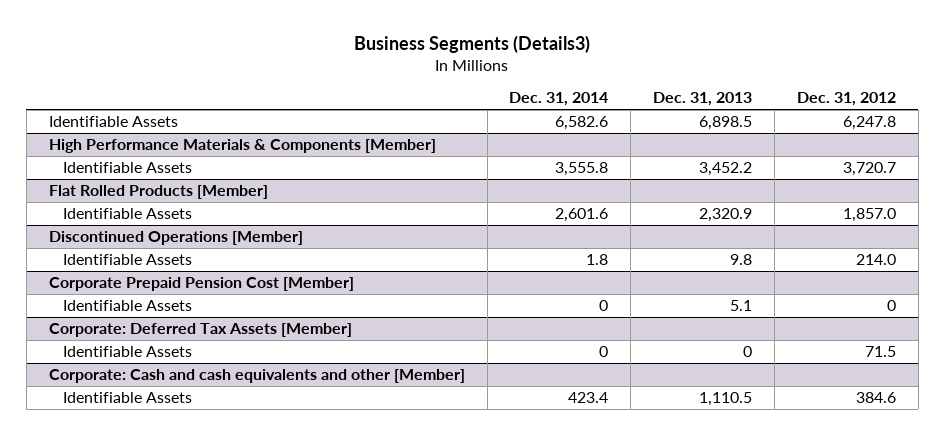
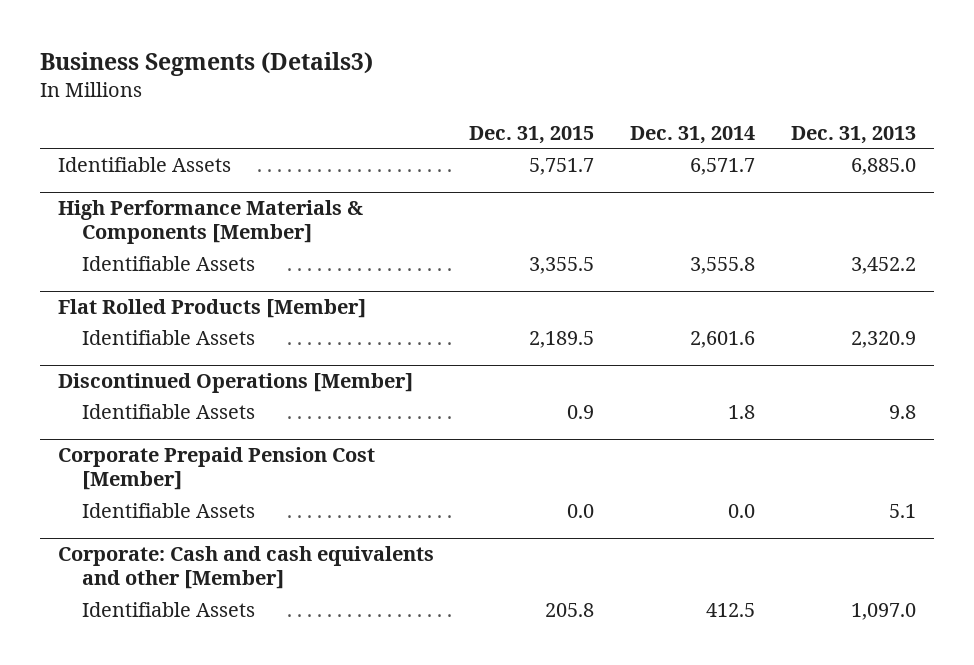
[796,92,896,107] Dec. 31, 2012 -> none
none -> [469,125,595,144] Dec. 31, 2015
[555,115,609,130] 6,582.6 -> [690,157,756,175] 6,571.7
[699,115,753,130] 6,898.5 -> [851,157,917,175] 6,885.0
[48,322,352,337] Corporate: Deferred Tax Assets [Member] -> none
[63,345,193,357] Identifiable Assets -> none
[599,299,609,311] 0 -> [728,503,756,518] 0.0
[568,391,609,403] 423.4 -> [706,602,756,617] 412.5
[699,391,753,406] 1,110.5 -> [851,602,917,620] 1,097.0

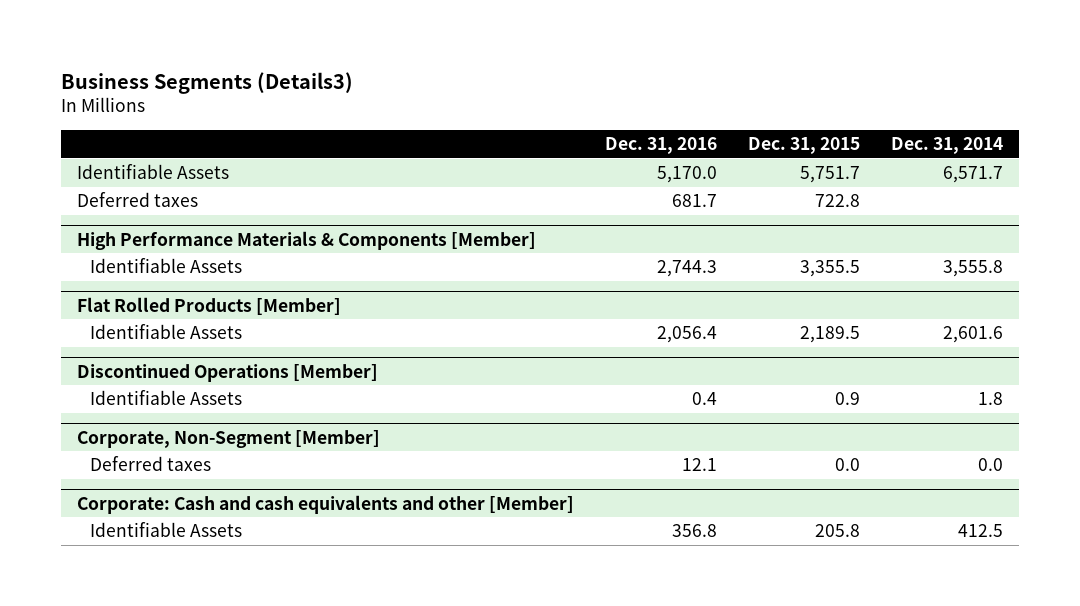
[791,125,917,144] Dec. 31, 2013 -> none
none -> [605,137,718,155] Dec. 31, 2016
none -> [76,192,198,208] Deferred taxes
[57,446,375,491] Corporate Prepaid Pension Cost [Member] -> none
[81,502,255,518] Identifiable Assets -> none
none -> [76,430,380,449] Corporate, Non-Segment [Member]
none -> [89,456,211,472] Deferred taxes

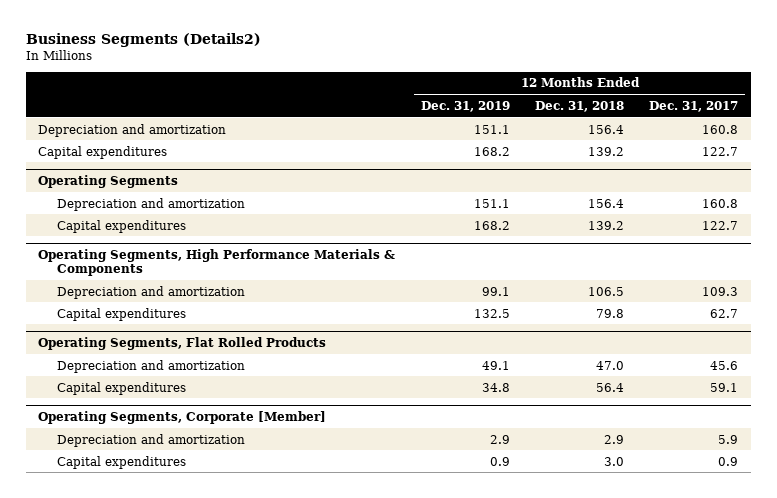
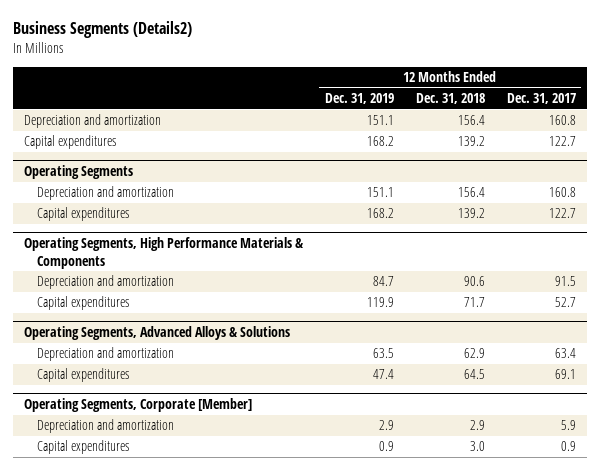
[38,336,327,350] Operating Segments, Flat Rolled Products -> none
[481,286,510,296] 99.1 -> [372,276,394,287] 84.7
[588,286,625,296] 106.5 -> [463,276,485,287] 90.6
[702,286,739,296] 109.3 -> [554,276,576,287] 91.5
[473,308,510,318] 132.5 -> [366,297,394,308] 119.9
[596,308,625,318] 79.8 -> [463,297,485,308] 71.7
[710,308,739,318] 62.7 -> [554,297,576,308] 52.7
none -> [23,326,290,341] Operating Segments, Advanced Alloys & Solutions
[481,360,510,370] 49.1 -> [372,348,394,359] 63.5
[596,360,625,370] 47.0 -> [463,348,485,359] 62.9
[710,360,739,370] 45.6 -> [554,348,576,359] 63.4
[481,382,510,392] 34.8 -> [372,369,394,380] 47.4
[596,382,625,392] 56.4 -> [463,369,485,380] 64.5
[710,382,739,392] 59.1 -> [554,369,576,380] 69.1

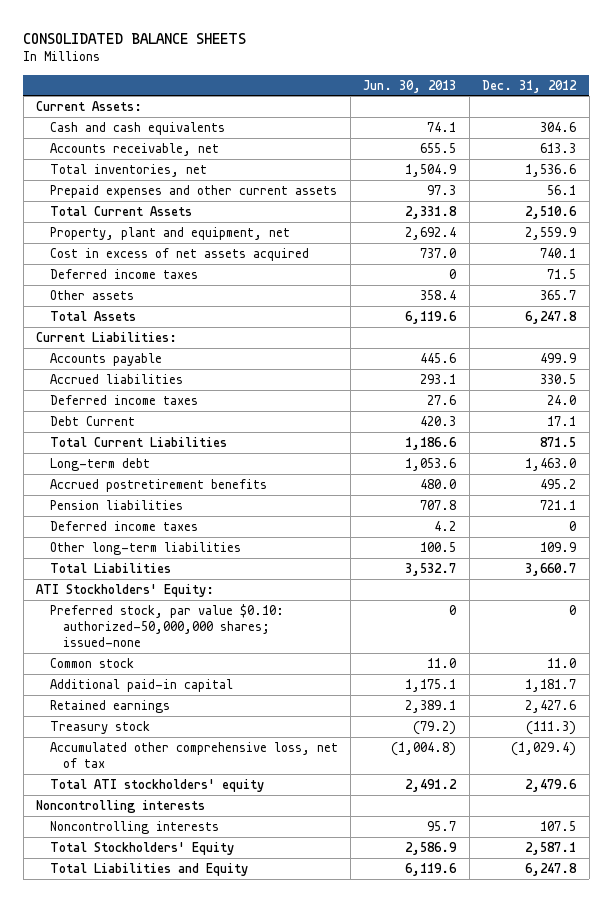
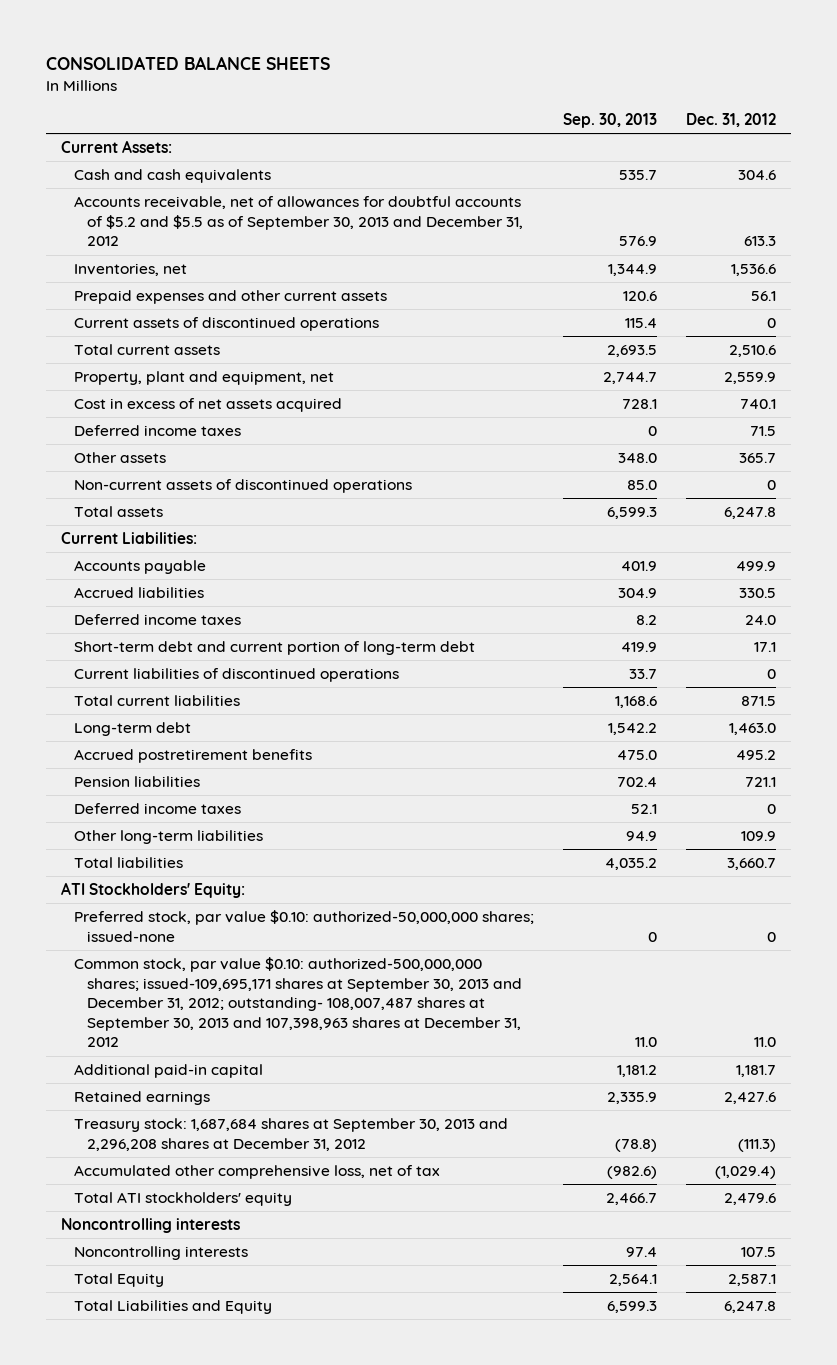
[363,79,457,93] Jun. 30, 2013 -> none
none -> [563,113,658,129] Sep. 30, 2013
[49,142,219,156] Accounts receivable, net -> [73,196,523,247] Accounts receivable, net of allowances for doubtful accounts of $5.2 and $5.5 as of September 30, 2013 and December 31, 2012
[49,163,207,177] Total inventories, net -> [73,263,187,277] Inventories, net
none -> [73,317,379,332] Current assets of discontinued operations
[49,205,192,216] Total Current Assets -> [73,344,220,356] Total current assets
none -> [73,479,412,494] Non-current assets of discontinued operations
[49,310,136,321] Total Assets -> [73,506,163,518] Total assets
[49,415,135,426] Debt Current -> [73,641,475,656] Short-term debt and current portion of long-term debt
none -> [73,668,399,683] Current liabilities of discontinued operations
[49,436,227,447] Total Current Liabilities -> [73,695,240,707] Total current liabilities
[49,562,171,573] Total Liabilities -> [73,857,183,869] Total liabilities
[49,657,134,668] Common stock -> [73,957,522,1048] Common stock, par value $0.10: authorized-500,000,000 shares; issued-109,695,171 shares at September 30, 2013 and December 31, 2012; outstanding- 108,007,487 shares at September 30, 2013 and 107,398,963 shares at December 31, 2012
[49,720,150,734] Treasury stock -> [73,1118,508,1151] Treasury stock: 1,687,684 shares at September 30, 2013 and 2,296,208 shares at December 31, 2012
[49,841,234,855] Total Stockholders' Equity -> [73,1273,164,1288] Total Equity

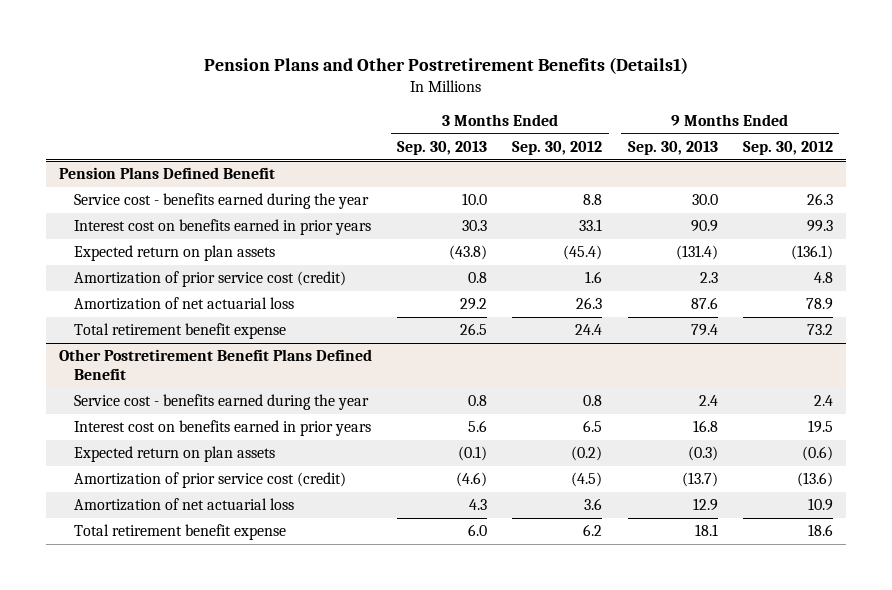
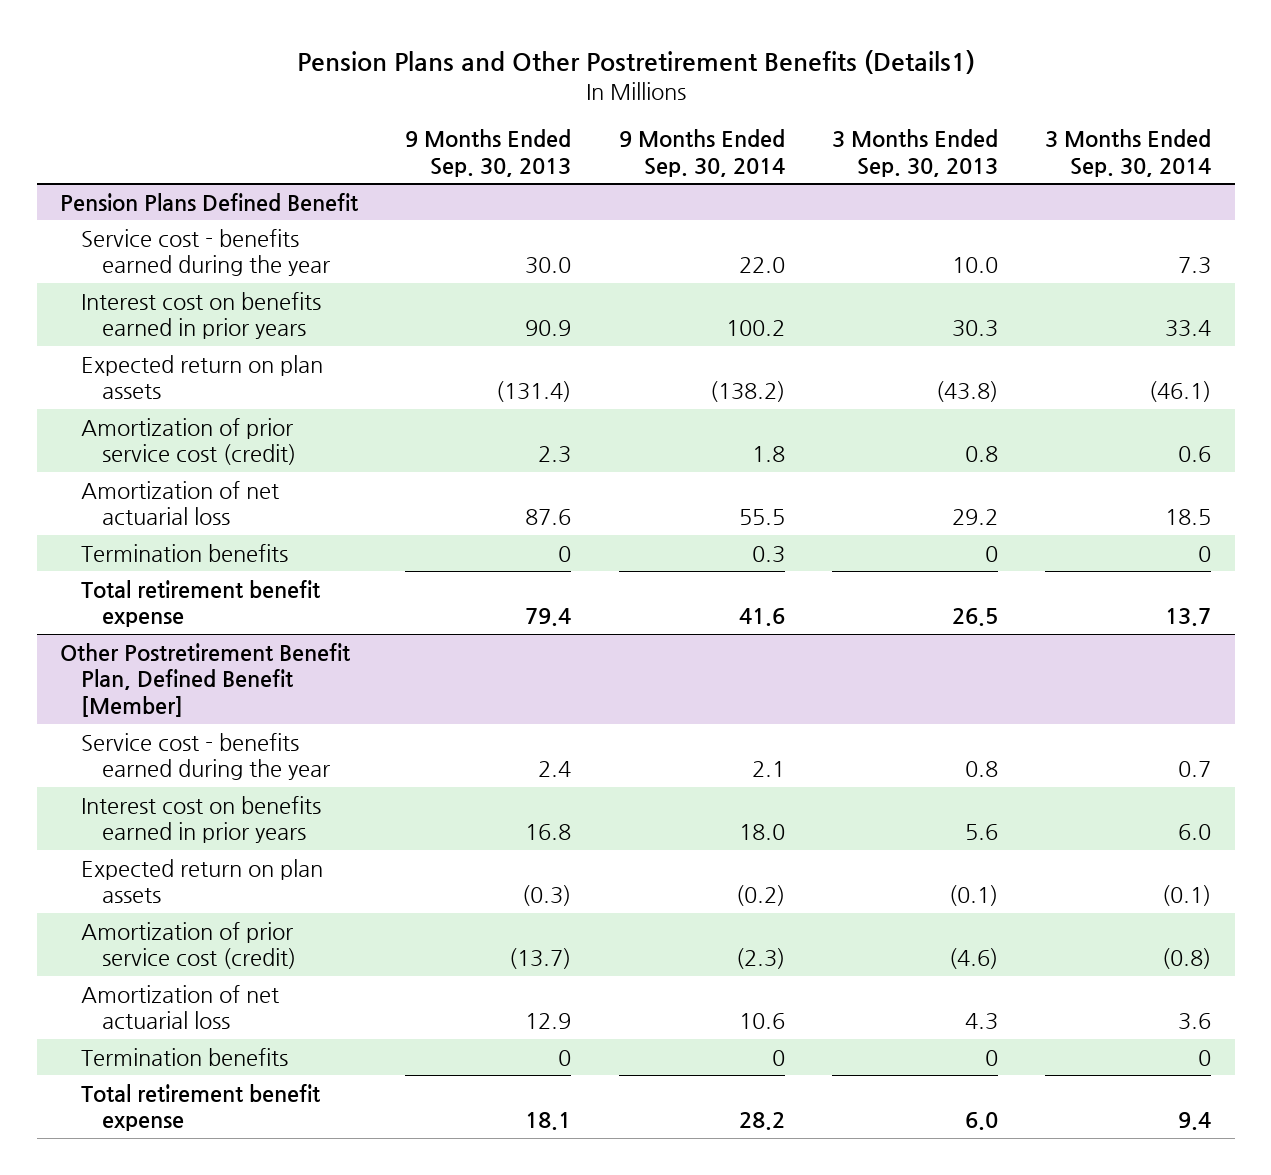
[512,141,603,156] Sep. 30, 2012 -> none
[742,141,833,156] Sep. 30, 2012 -> none
none -> [618,128,785,177] 9 Months Ended Sep. 30, 2014
none -> [1044,128,1211,177] 3 Months Ended Sep. 30, 2014
none -> [80,543,288,562] Termination benefits
[58,349,372,381] Other Postretirement Benefit Plans Defined Benefit -> [60,642,351,718] Other Postretirement Benefit Plan, Defined Benefit [Member]
none -> [80,1047,288,1066] Termination benefits

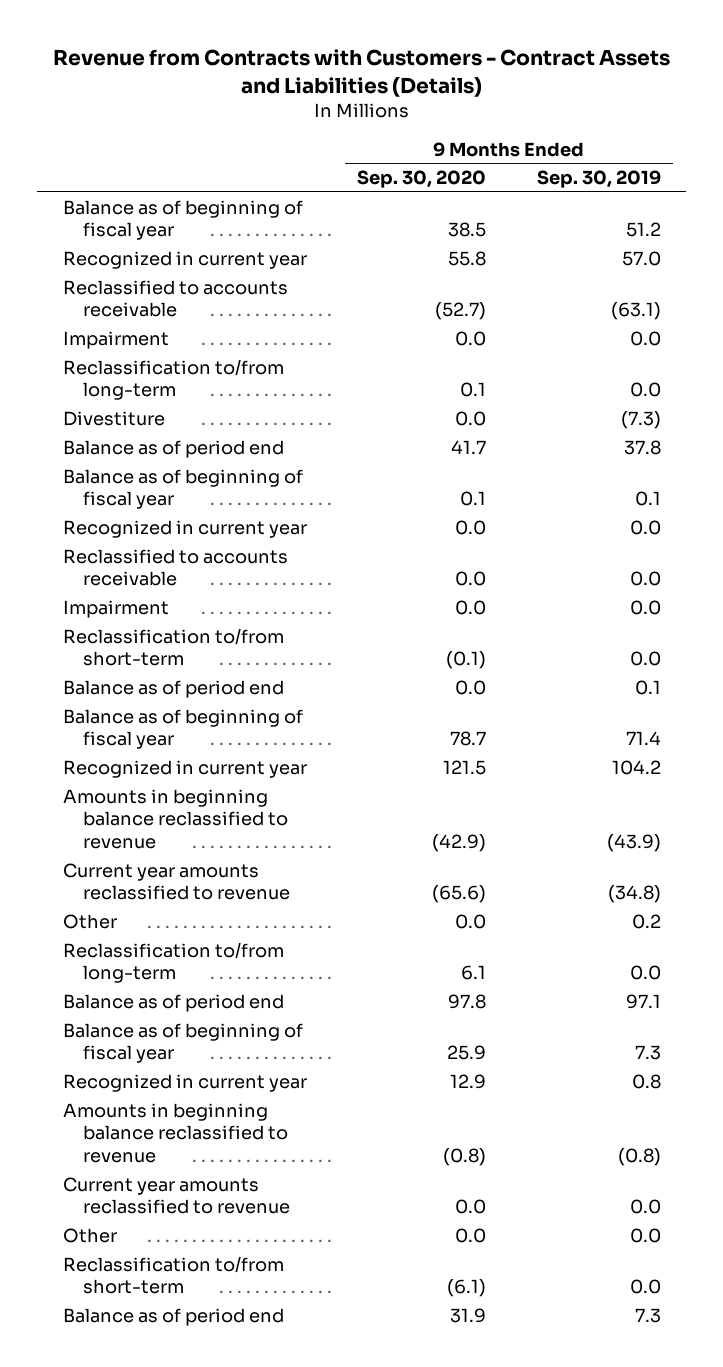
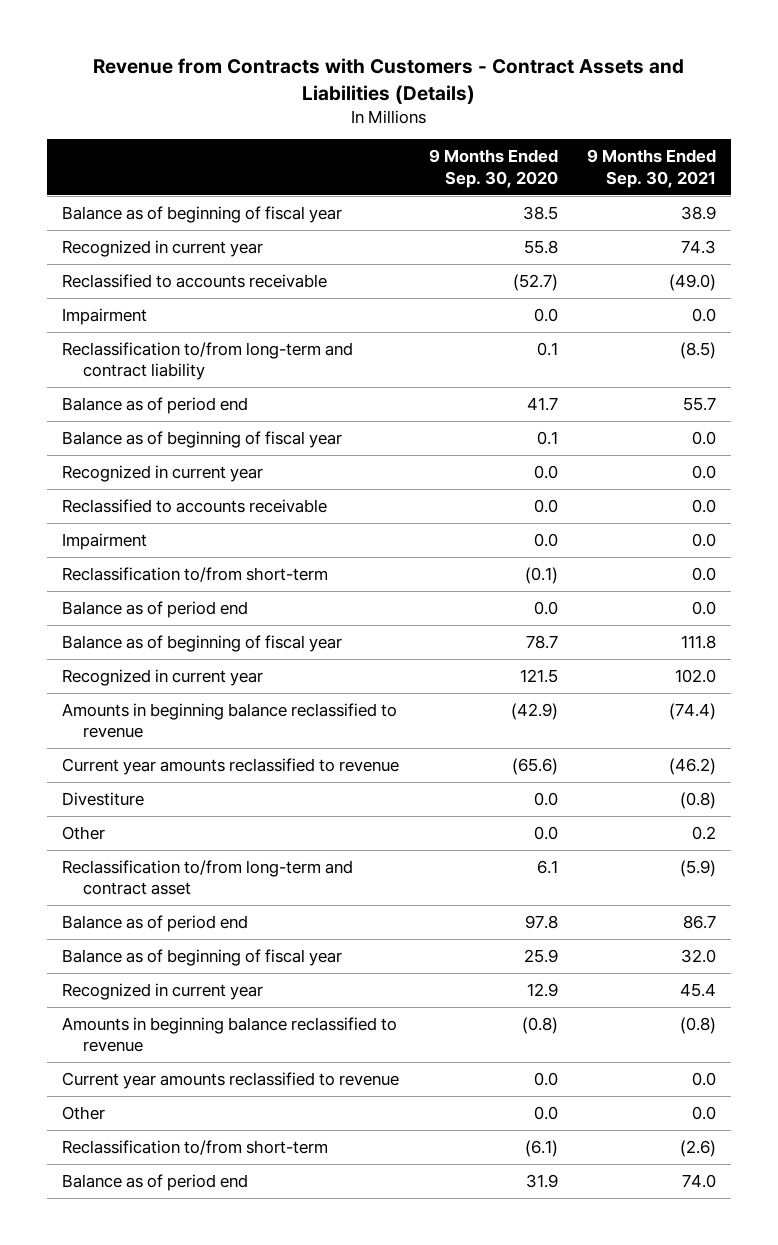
[536,170,661,189] Sep. 30, 2019 -> none
none -> [587,149,717,188] 9 Months Ended Sep. 30, 2021
[62,358,284,401] Reclassification to/from long-term -> [61,342,353,381] Reclassification to/from long-term and contract liability
[62,410,165,426] Divestiture -> [61,792,144,807] Divestiture
[62,941,284,984] Reclassification to/from long-term -> [61,860,353,896] Reclassification to/from long-term and contract asset

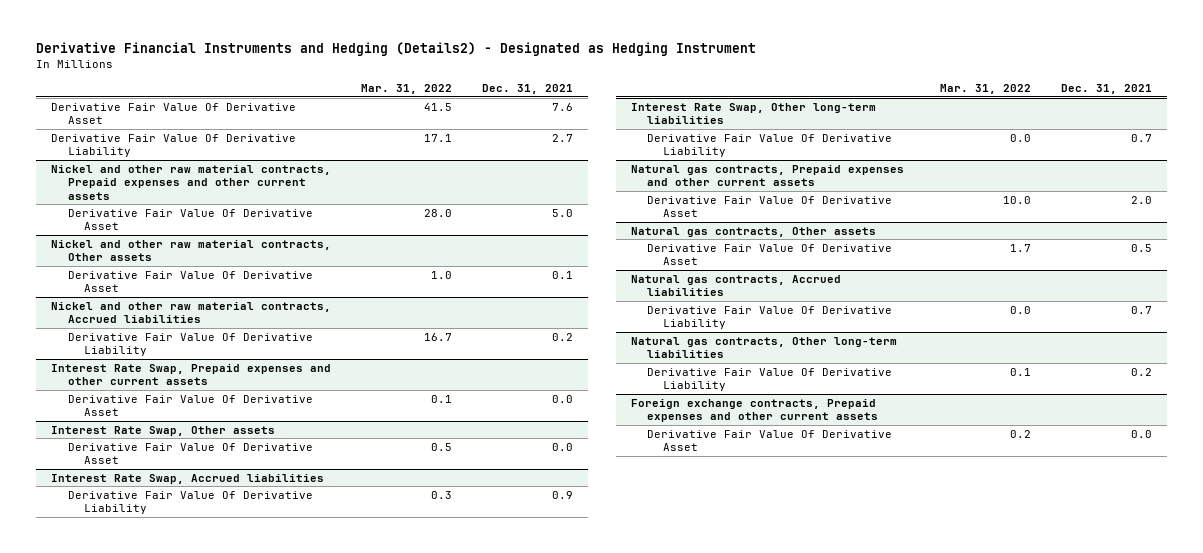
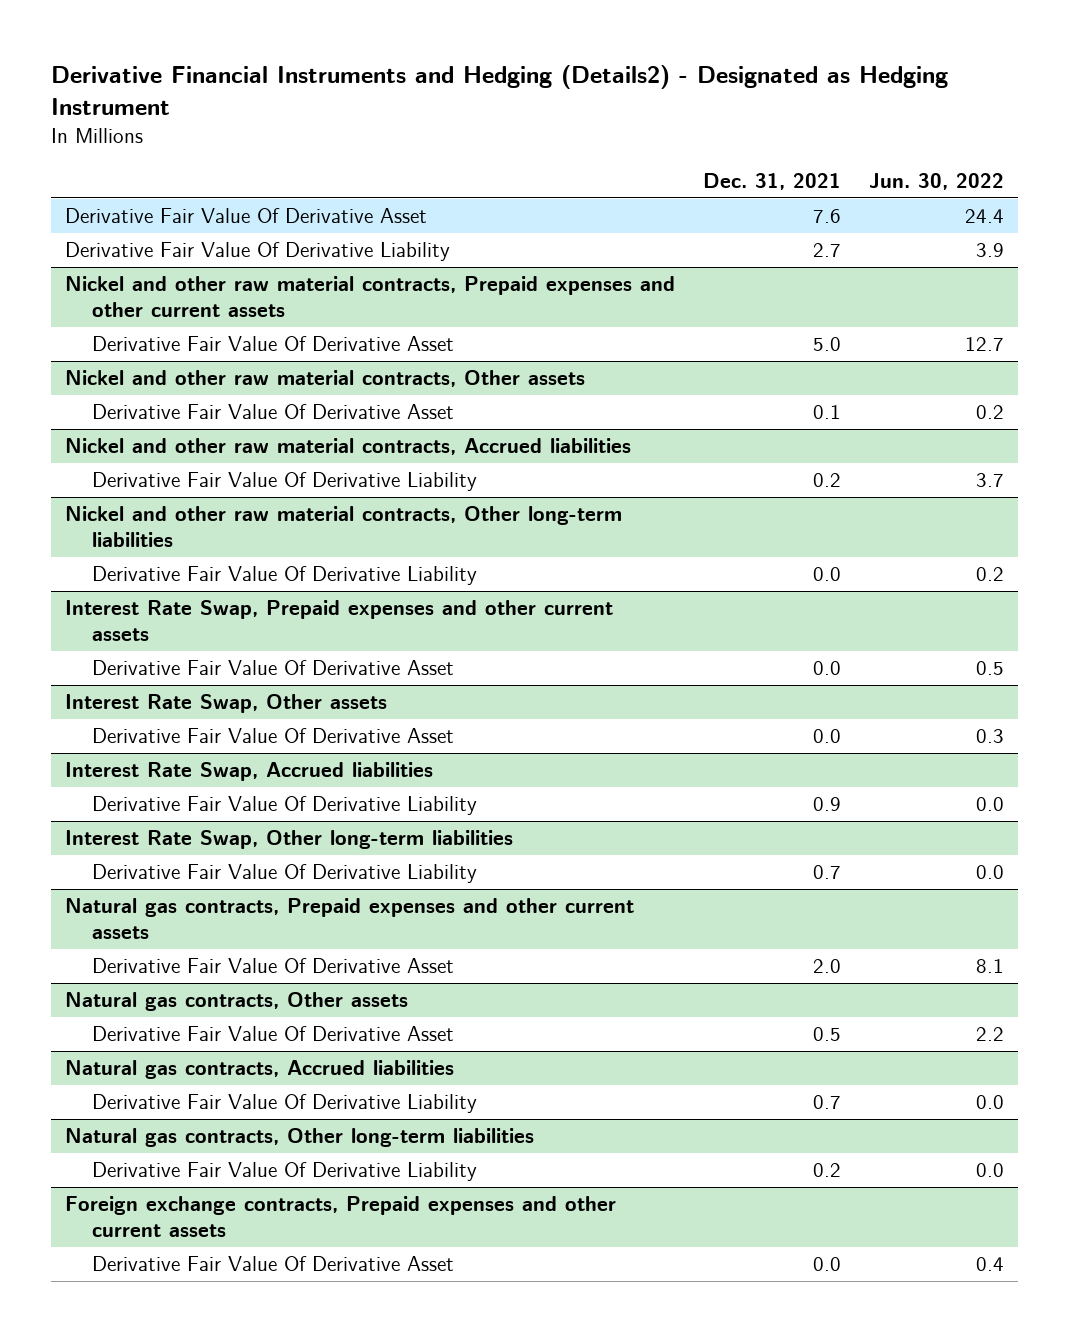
[360,84,452,95] Mar. 31, 2022 -> none
none -> [868,172,1004,190] Jun. 30, 2022
none -> [64,506,622,548] Nickel and other raw material contracts, Other long-term liabilities
none -> [92,566,478,586] Derivative Fair Value Of Derivative Liability

